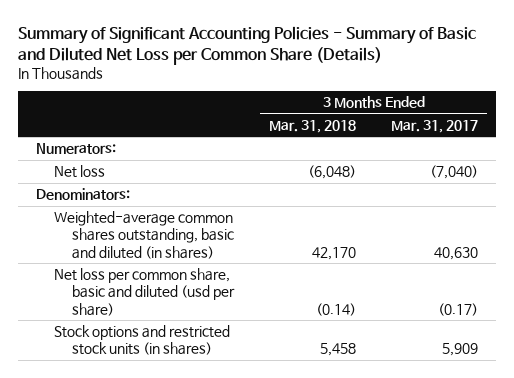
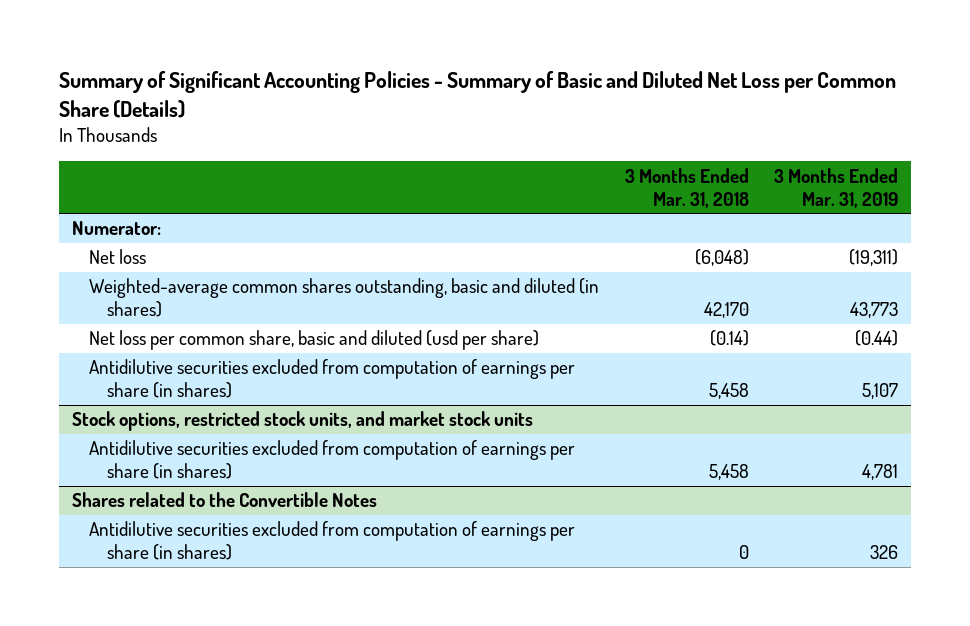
[391,119,479,133] Mar. 31, 2017 -> none
none -> [774,167,899,208] 3 Months Ended Mar. 31, 2019
[35,143,116,155] Numerators: -> [71,221,161,236] Numerator:
[35,188,130,201] Denominators: -> none
[53,325,230,356] Stock options and restricted stock units (in shares) -> [89,359,576,399] Antidilutive securities excluded from computation of earnings per share (in shares)
none -> [71,411,533,432] Stock options, restricted stock units, and market stock units
none -> [89,440,576,480] Antidilutive securities excluded from computation of earnings per share (in shares)
none -> [71,492,377,508] Shares related to the Convertible Notes
none -> [89,521,576,561] Antidilutive securities excluded from computation of earnings per share (in shares)

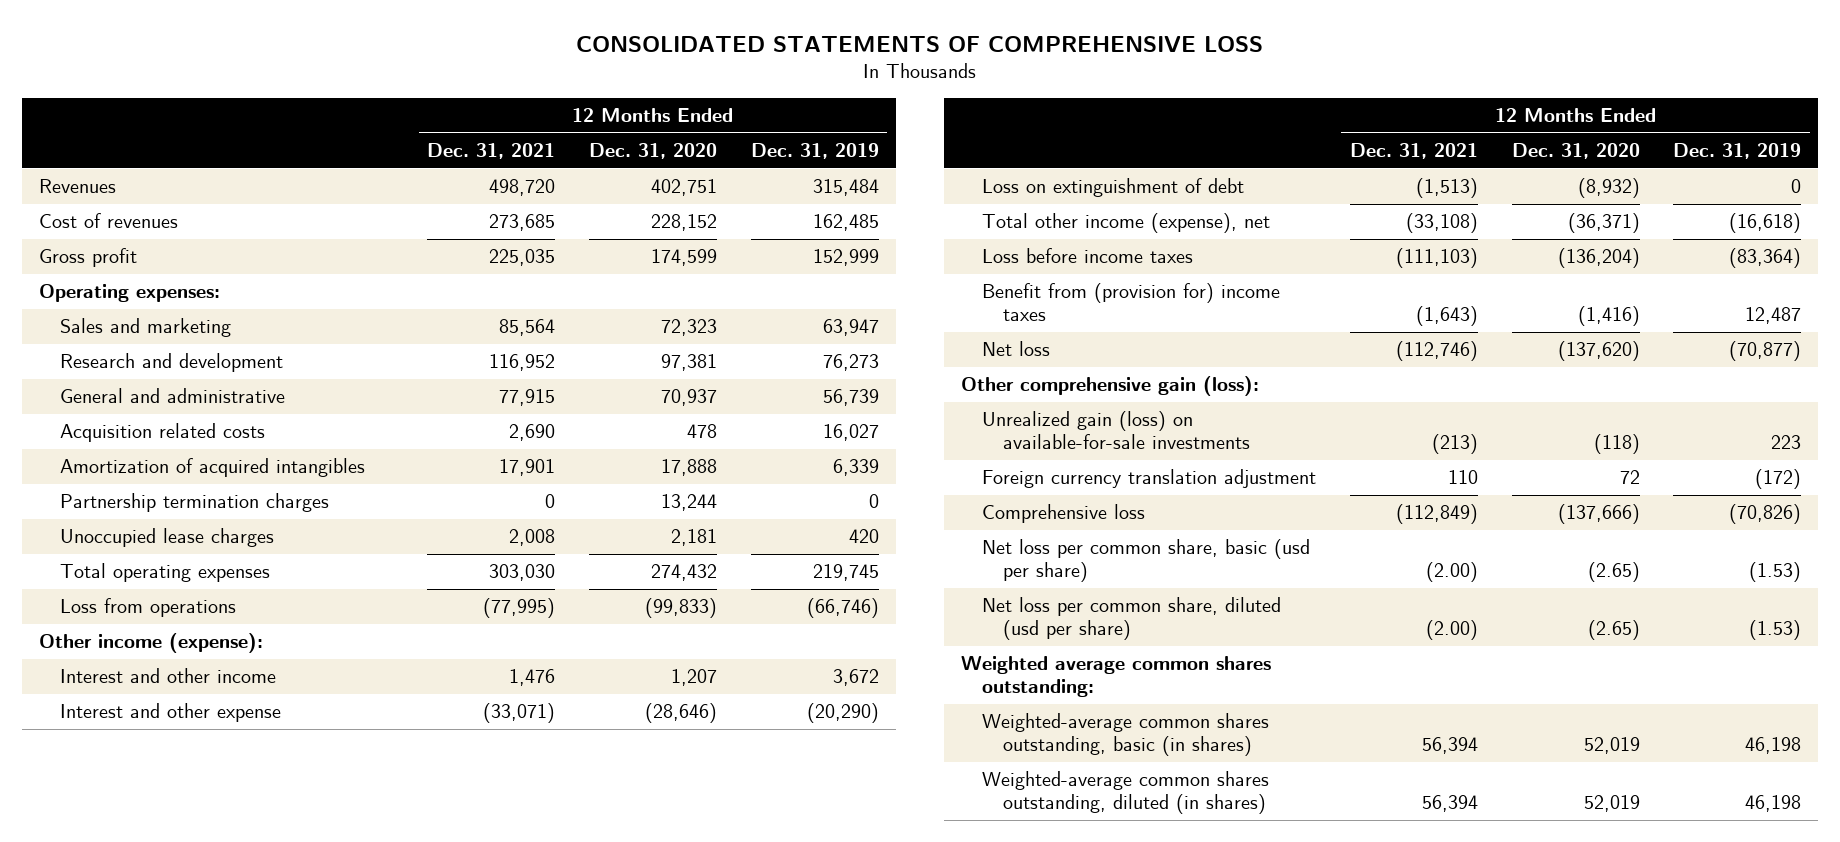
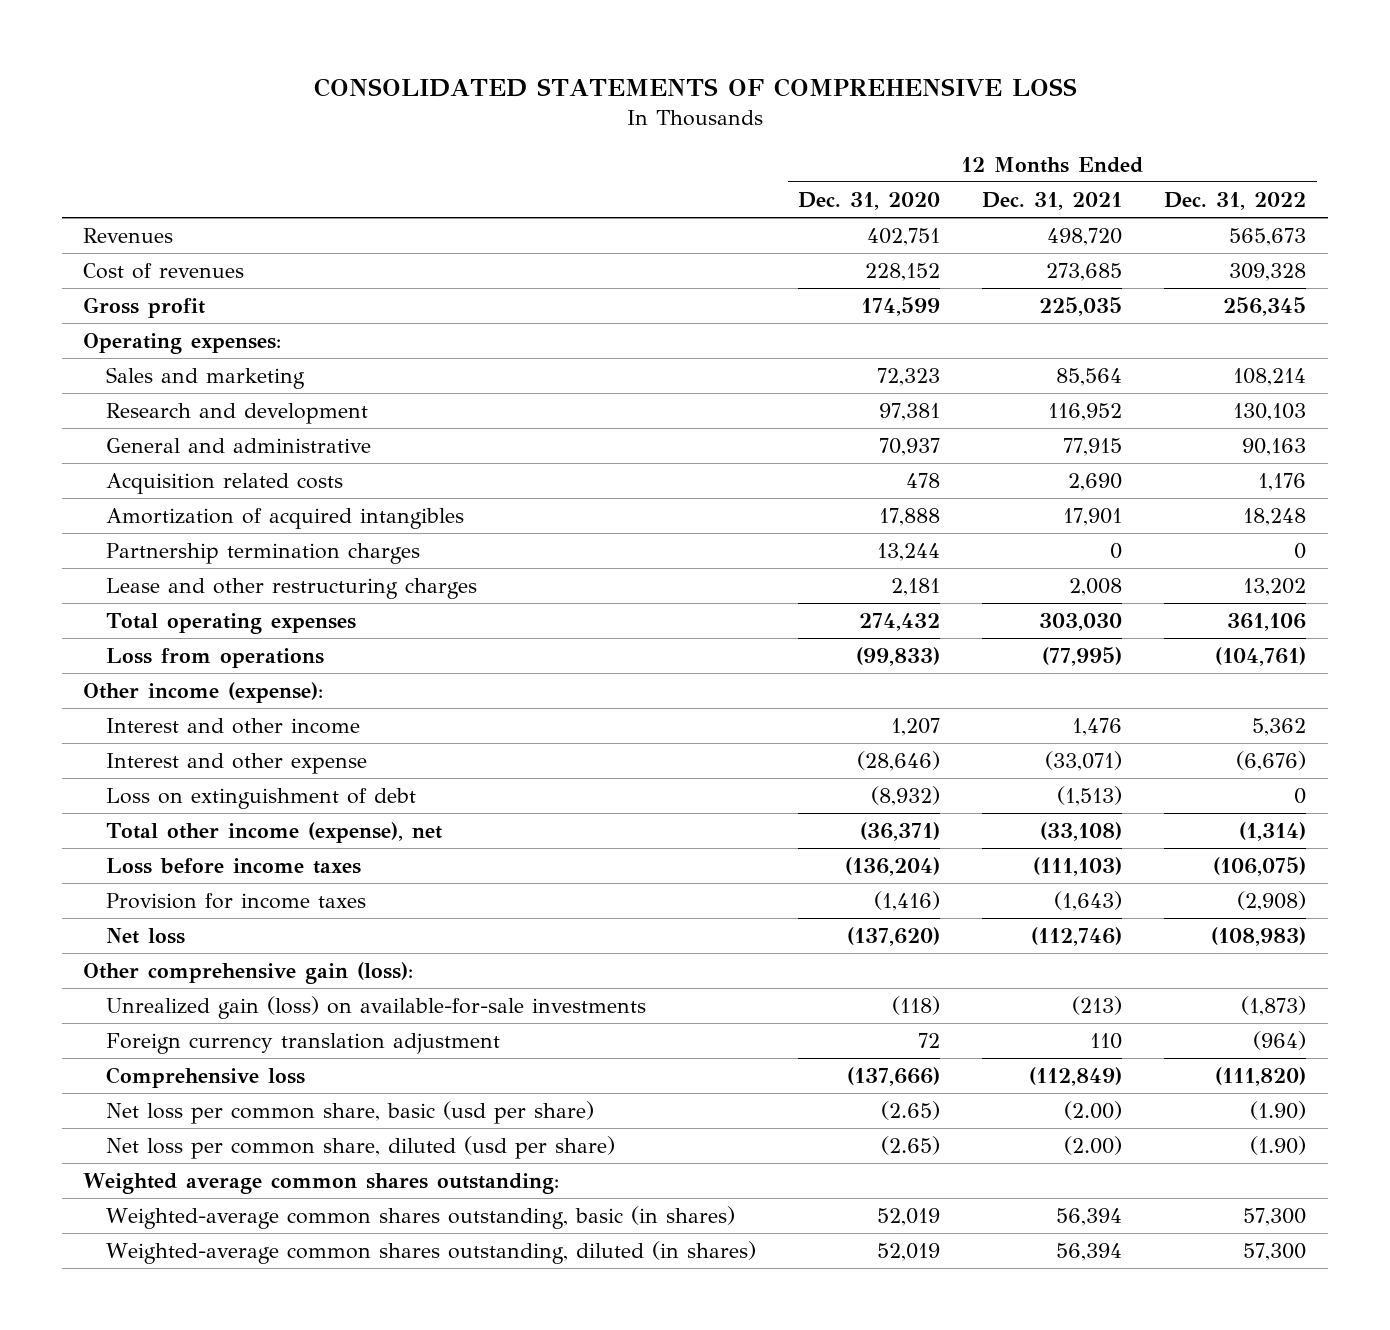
[750,143,879,160] Dec. 31, 2019 -> none
none -> [1164,192,1307,211] Dec. 31, 2022
[59,528,274,548] Unoccupied lease charges -> [105,578,477,600] Lease and other restructuring charges
[982,283,1281,322] Benefit from (provision for) income taxes -> [105,893,366,910] Provision for income taxes

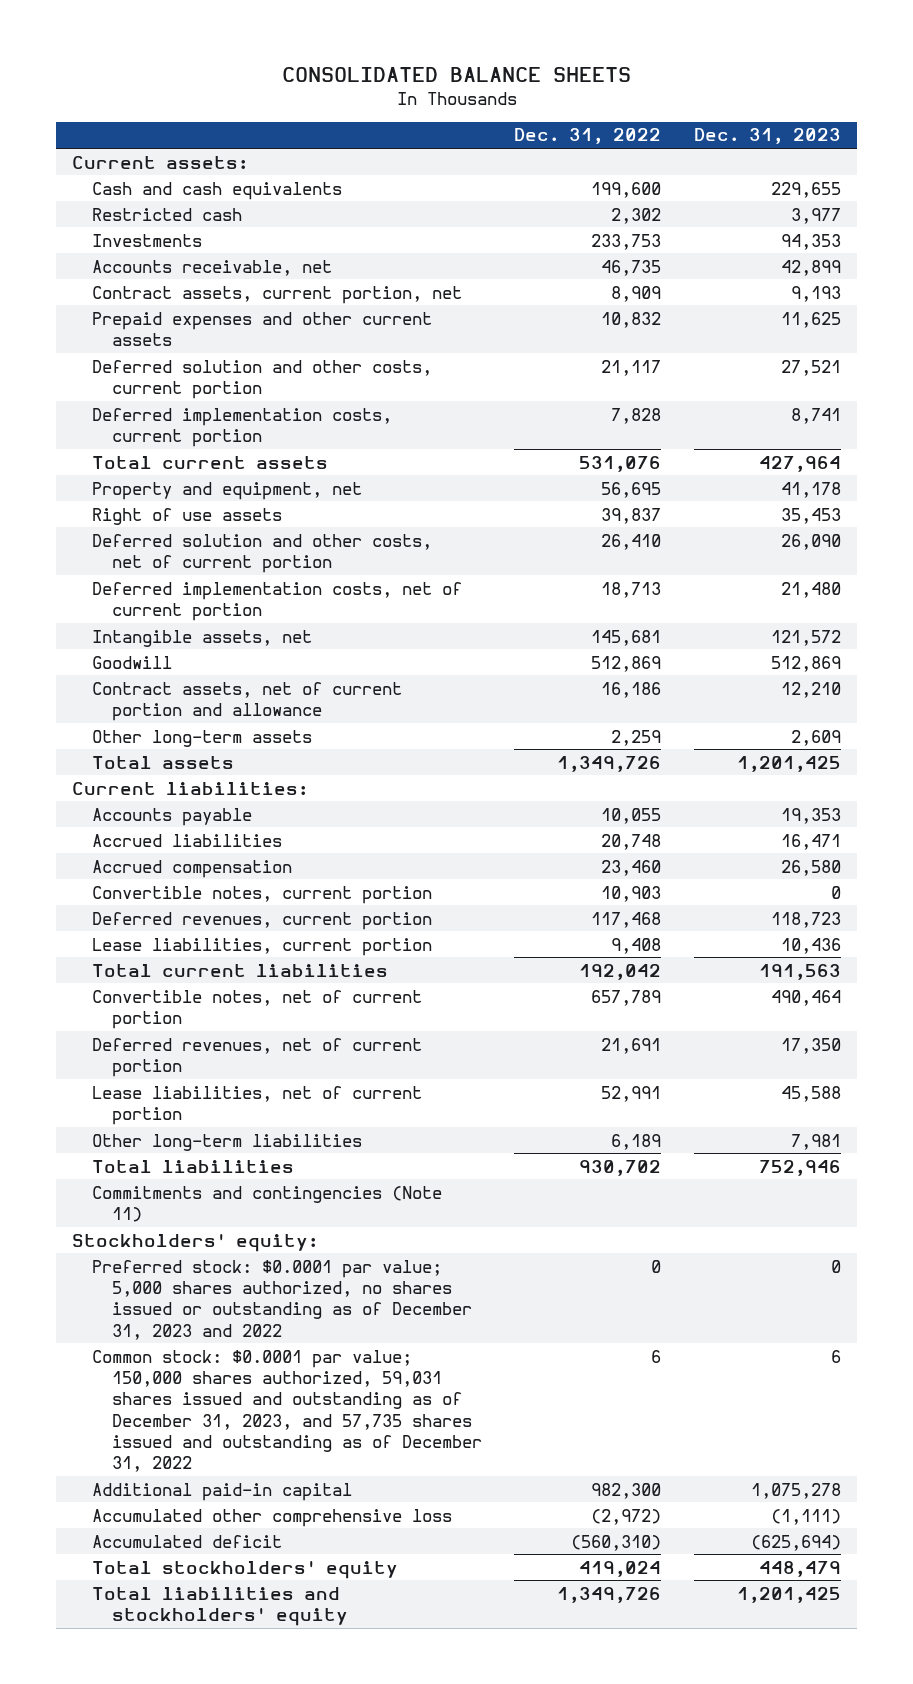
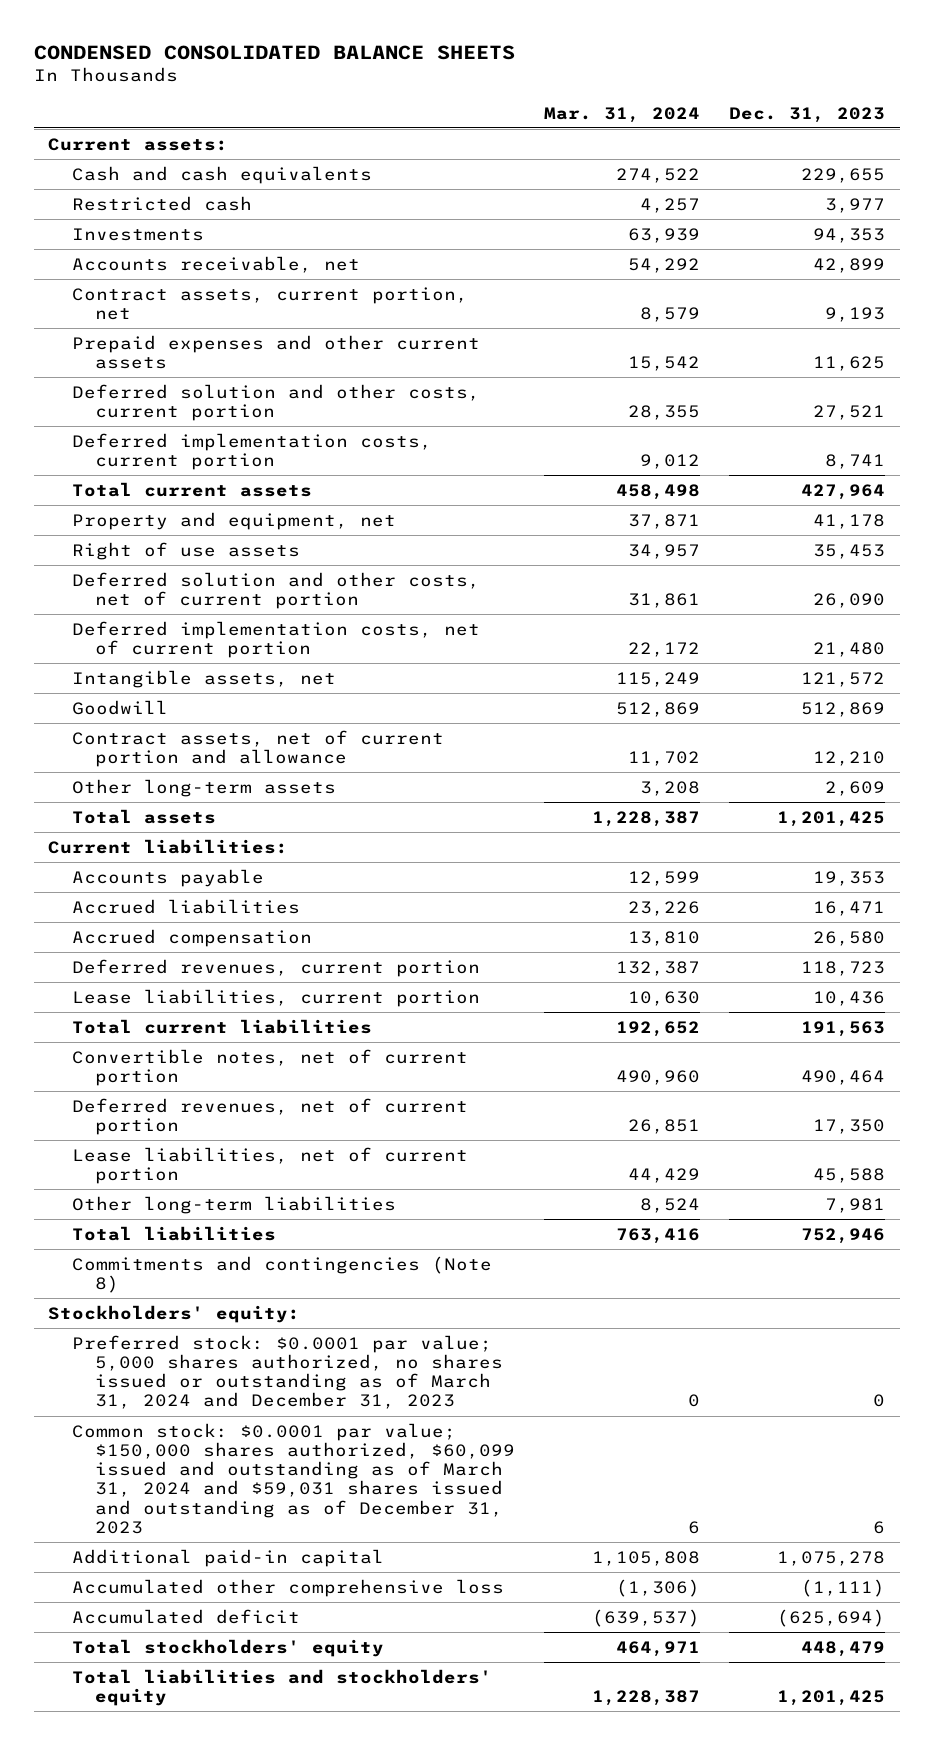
[281,67,631,83] CONSOLIDATED BALANCE SHEETS -> [33,45,515,61] CONDENSED CONSOLIDATED BALANCE SHEETS
[514,128,662,145] Dec. 31, 2022 -> none
none -> [544,106,701,123] Mar. 31, 2024
[92,885,433,904] Convertible notes, current portion -> none
[92,1185,443,1222] Commitments and contingencies (Note 11) -> [71,1255,492,1293] Commitments and contingencies (Note 8)
[92,1259,472,1340] Preferred stock: $0.0001 par value; 5,000 shares authorized, no shares issued or outstanding as of December 31, 2023 and 2022 -> [71,1334,504,1410] Preferred stock: $0.0001 par value; 5,000 shares authorized, no shares issued or outstanding as of March 31, 2024 and December 31, 2023
[92,1349,482,1473] Common stock: $0.0001 par value; 150,000 shares authorized, 59,031 shares issued and outstanding as of December 31, 2023, and 57,735 shares issued and outstanding as of December 31, 2022 -> [71,1422,516,1534] Common stock: $0.0001 par value; $150,000 shares authorized, $60,099 issued and outstanding as of March 31, 2024 and $59,031 shares issued and outstanding as of December 31, 2023

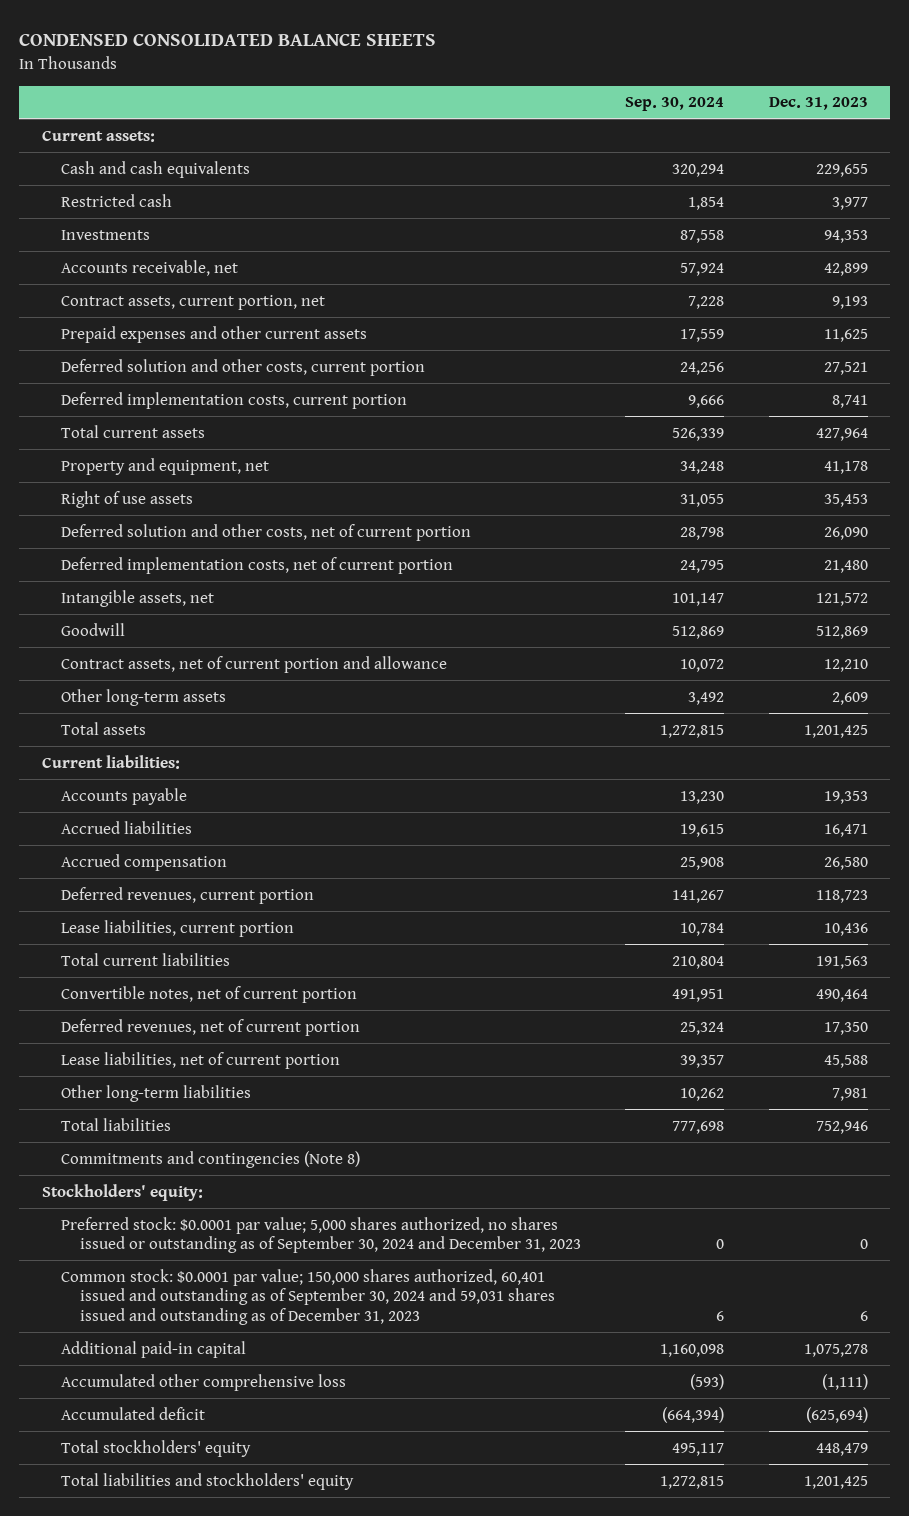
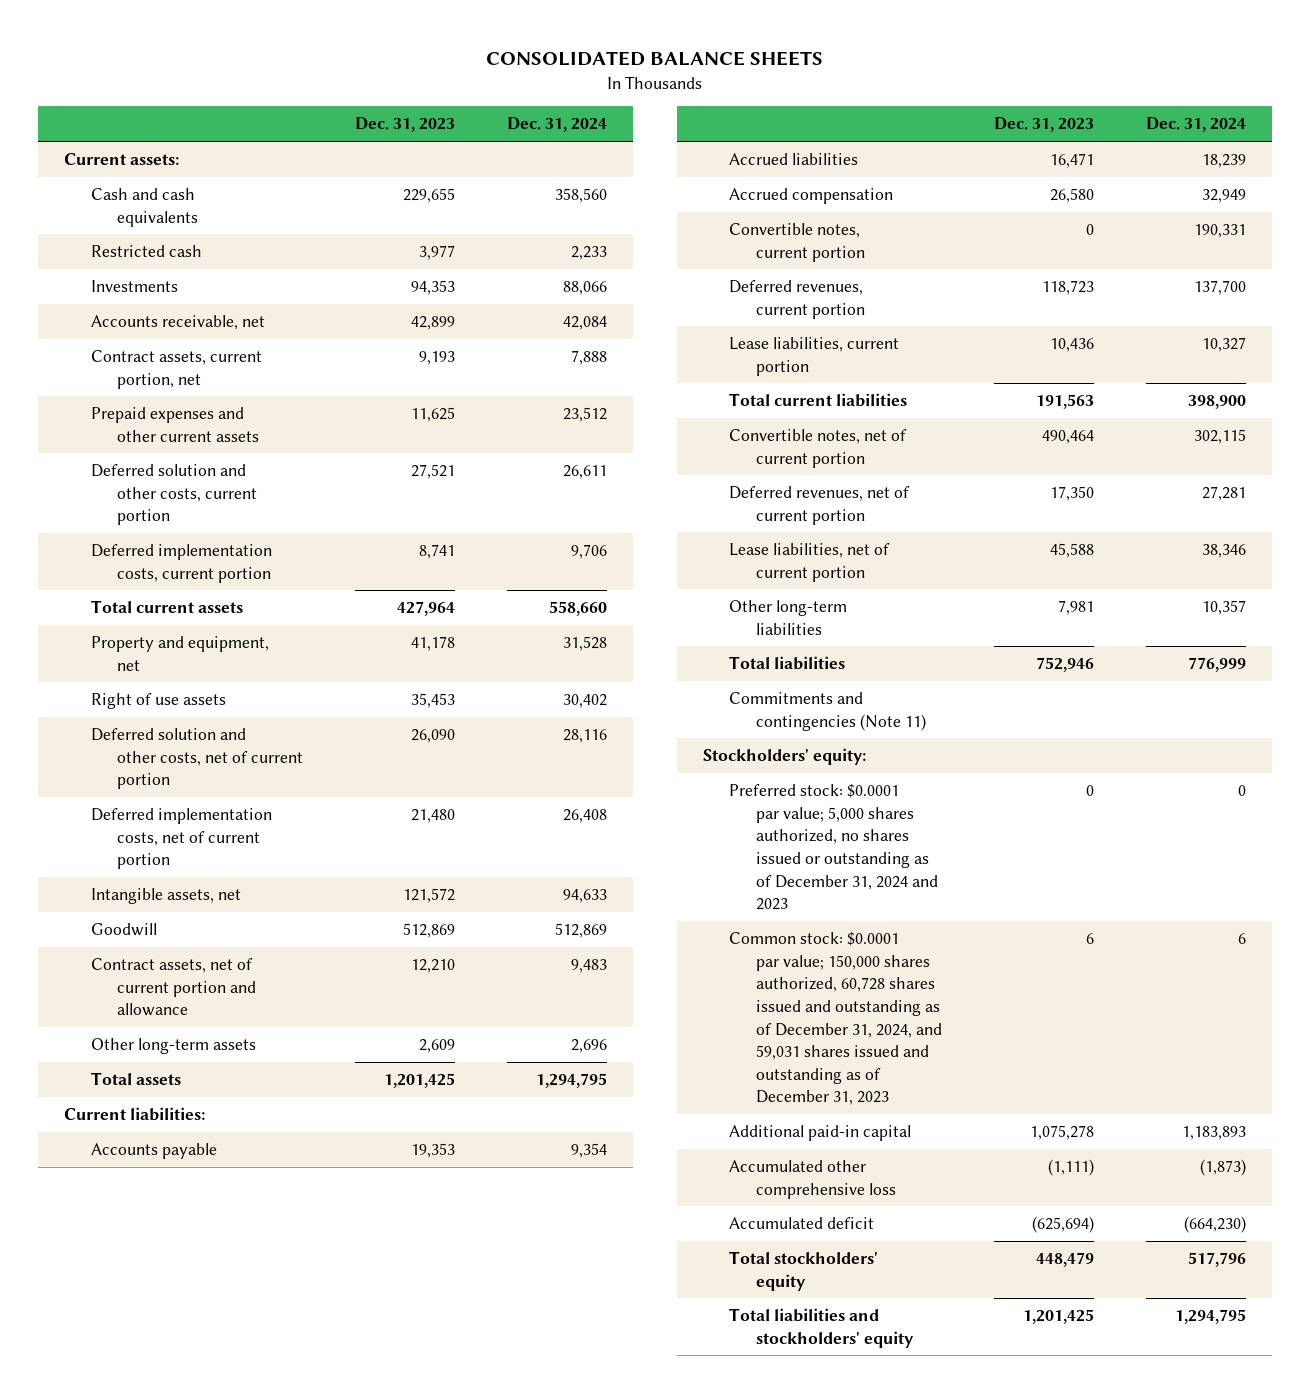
[19,32,437,46] CONDENSED CONSOLIDATED BALANCE SHEETS -> [486,51,824,67] CONSOLIDATED BALANCE SHEETS
[625,97,725,112] Sep. 30, 2024 -> none
none -> [507,117,608,133] Dec. 31, 2024
none -> [729,222,865,262] Convertible notes, current portion
[60,1150,360,1168] Commitments and contingencies (Note 8) -> [729,691,926,731] Commitments and contingencies (Note 11)
[60,1216,582,1254] Preferred stock: $0.0001 par value; 5,000 shares authorized, no shares issued or outstanding as of September 30, 2024 and December 31, 2023 -> [729,783,938,911] Preferred stock: $0.0001 par value; 5,000 shares authorized, no shares issued or outstanding as of December 31, 2024 and 2023
[60,1268,556,1325] Common stock: $0.0001 par value; 150,000 shares authorized, 60,401 issued and outstanding as of September 30, 2024 and 59,031 shares issued and outstanding as of December 31, 2023 -> [729,931,942,1106] Common stock: $0.0001 par value; 150,000 shares authorized, 60,728 shares issued and outstanding as of December 31, 2024, and 59,031 shares issued and outstanding as of December 31, 2023

